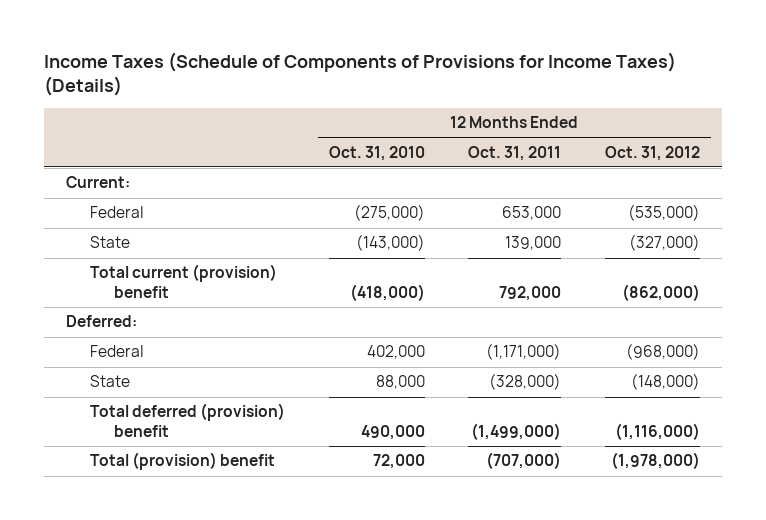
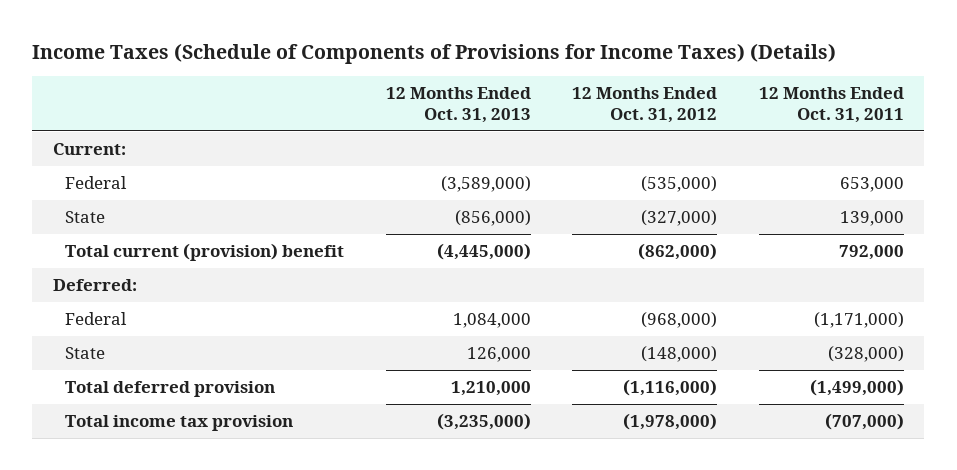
[328,145,425,161] Oct. 31, 2010 -> none
none -> [385,86,531,123] 12 Months Ended Oct. 31, 2013
[89,403,285,438] Total deferred (provision) benefit -> [65,381,276,398] Total deferred provision
[89,452,275,471] Total (provision) benefit -> [65,415,294,432] Total income tax provision

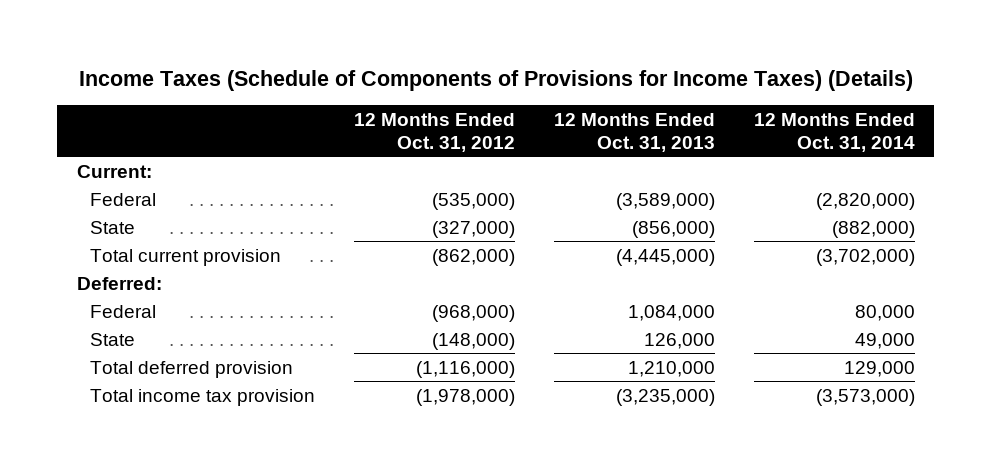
[758,86,904,123] 12 Months Ended Oct. 31, 2011 -> none
none -> [753,112,915,152] 12 Months Ended Oct. 31, 2014
[65,243,345,262] Total current (provision) benefit -> [89,248,281,266] Total current provision

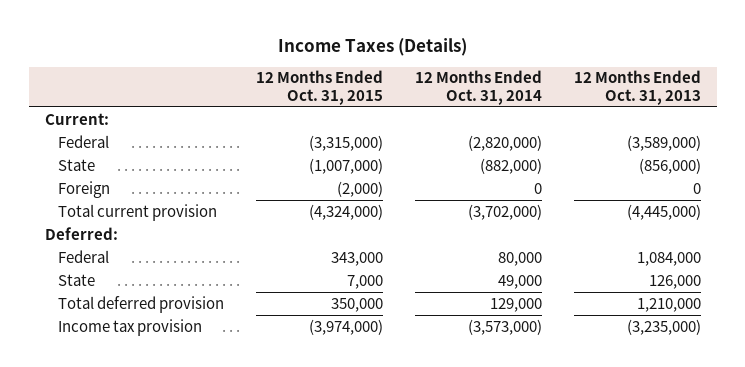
[78,70,913,92] Income Taxes (Schedule of Components of Provisions for Income Taxes) (Details) -> [277,37,467,56] Income Taxes (Details)
[353,112,515,152] 12 Months Ended Oct. 31, 2012 -> none
none -> [255,70,383,105] 12 Months Ended Oct. 31, 2015
none -> [57,180,110,198] Foreign
[89,388,315,406] Total income tax provision -> [57,318,202,336] Income tax provision

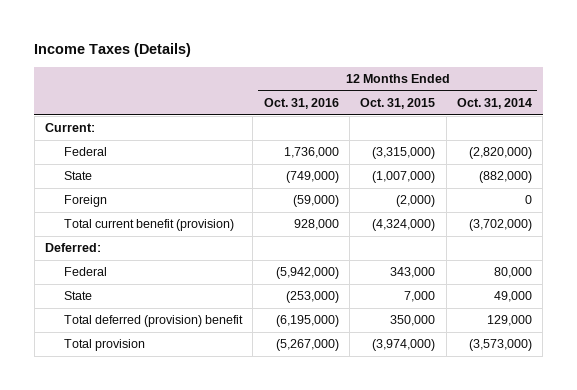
[573,70,701,105] 12 Months Ended Oct. 31, 2013 -> none
none -> [263,98,339,110] Oct. 31, 2016
[57,203,217,221] Total current provision -> [64,219,235,232] Total current benefit (provision)
[57,295,224,313] Total deferred provision -> [64,315,244,328] Total deferred (provision) benefit
[57,318,202,336] Income tax provision -> [64,339,146,352] Total provision

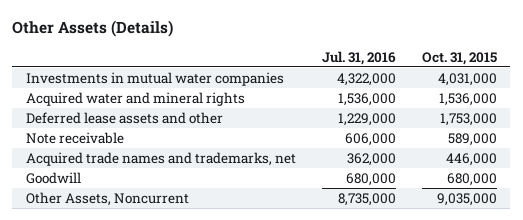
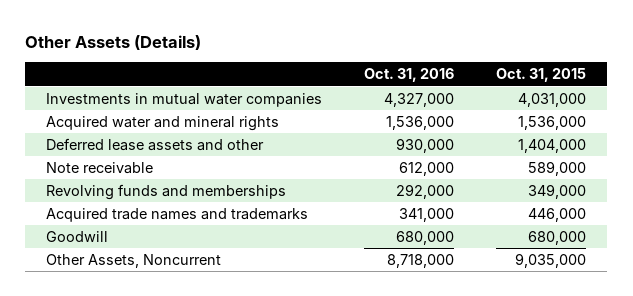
[321,50,396,65] Jul. 31, 2016 -> none
none -> [364,68,455,83] Oct. 31, 2016
[440,112,498,126] 1,753,000 -> [518,138,587,153] 1,404,000
none -> [46,183,287,200] Revolving funds and memberships
[25,151,296,166] Acquired trade names and trademarks, net -> [46,207,309,222] Acquired trade names and trademarks

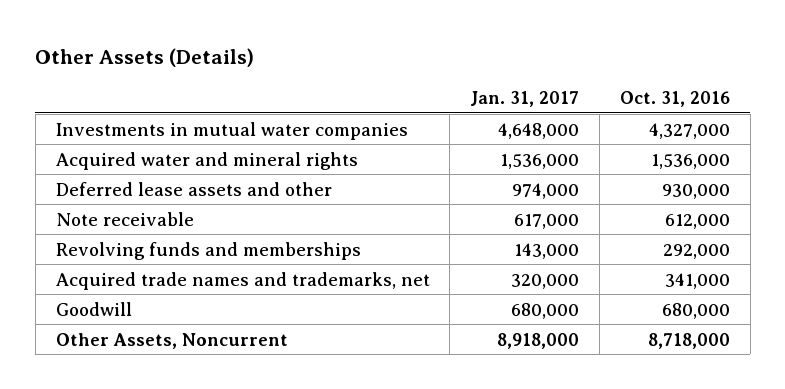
[496,68,587,83] Oct. 31, 2015 -> none
none -> [470,90,580,107] Jan. 31, 2017
[46,207,309,222] Acquired trade names and trademarks -> [55,271,430,290] Acquired trade names and trademarks, net

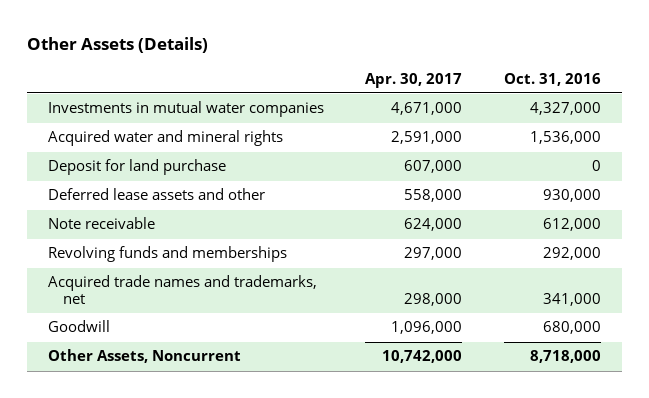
[470,90,580,107] Jan. 31, 2017 -> none
none -> [365,72,463,88] Apr. 30, 2017
none -> [47,159,226,176] Deposit for land purchase

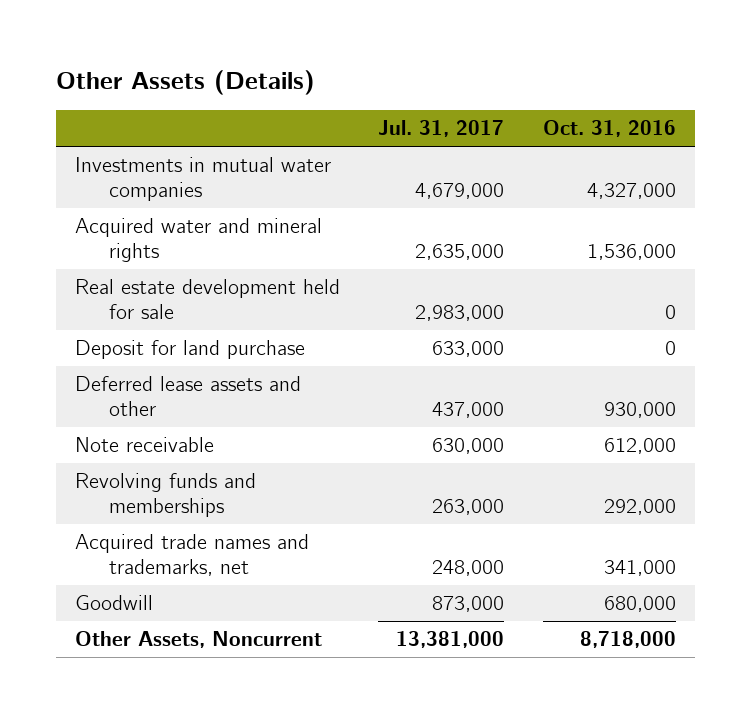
[365,72,463,88] Apr. 30, 2017 -> none
none -> [378,120,505,138] Jul. 31, 2017
none -> [75,279,341,319] Real estate development held for sale

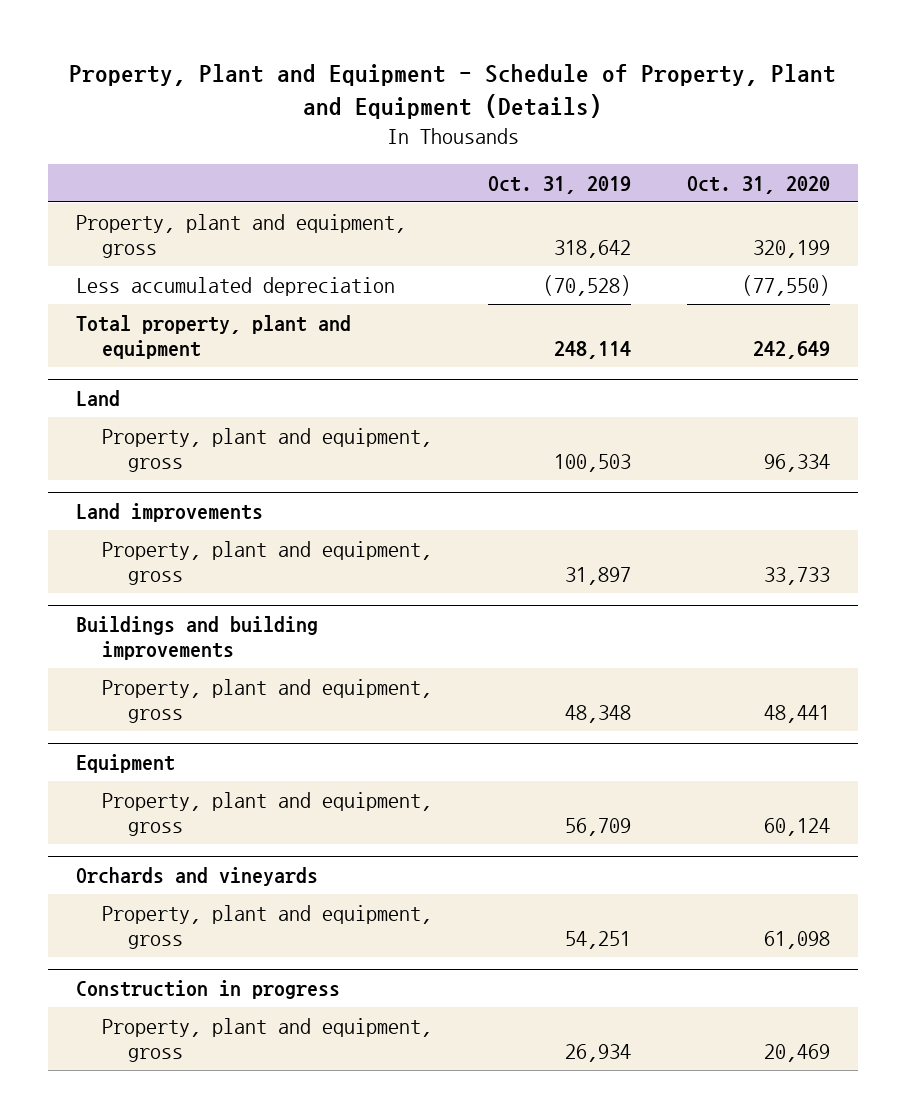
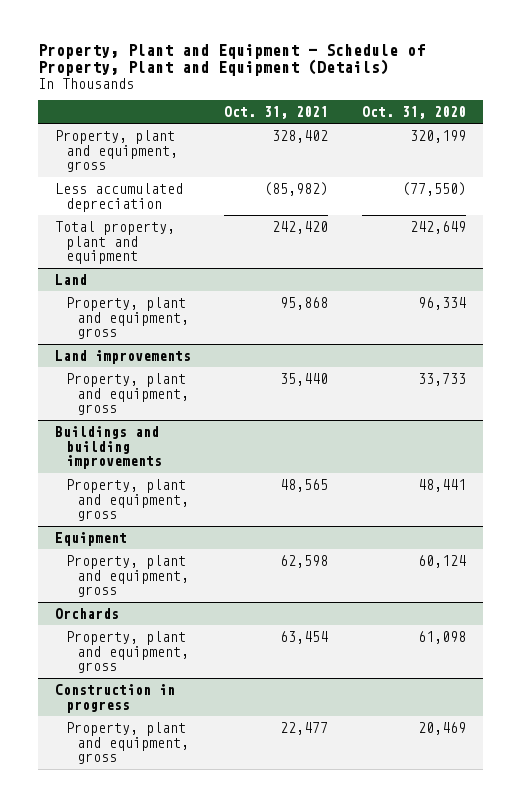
[487,175,631,194] Oct. 31, 2019 -> none
none -> [224,105,329,119] Oct. 31, 2021
[75,867,318,887] Orchards and vineyards -> [54,607,119,619] Orchards

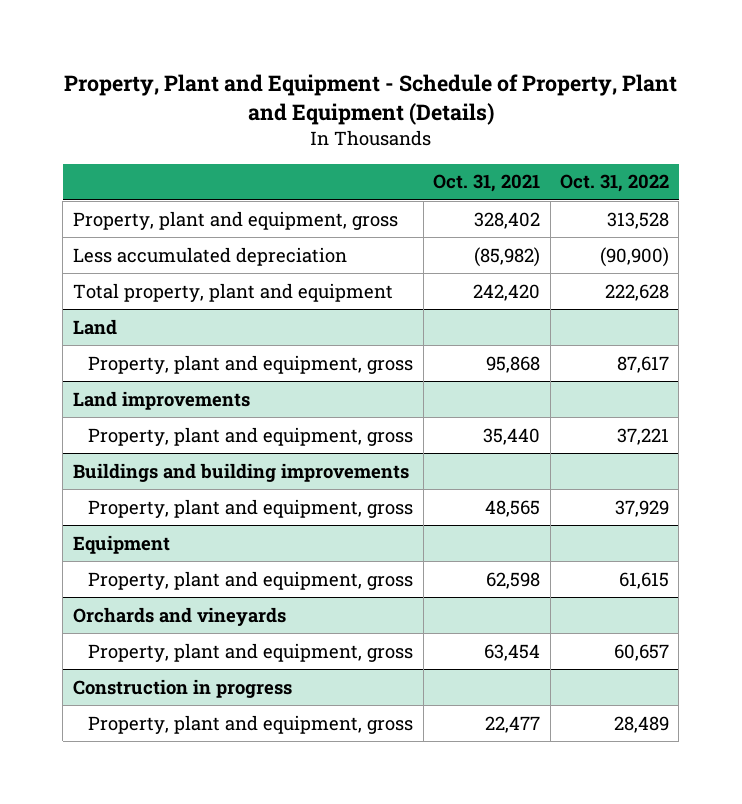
[362,105,467,119] Oct. 31, 2020 -> none
none -> [559,174,669,193] Oct. 31, 2022
[54,607,119,619] Orchards -> [72,606,286,626] Orchards and vineyards

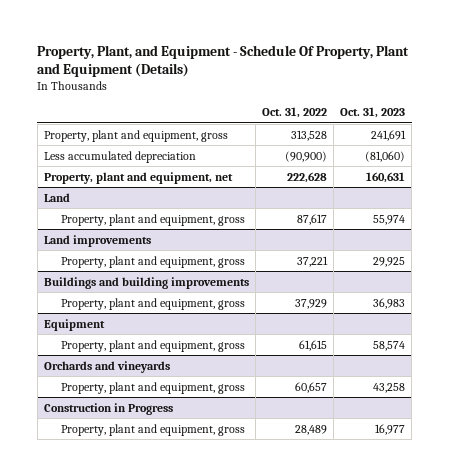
[63,74,677,126] Property, Plant and Equipment - Schedule of Property, Plant and Equipment (Details) -> [37,44,410,77] Property, Plant, and Equipment - Schedule Of Property, Plant and Equipment (Details)
[433,174,541,193] Oct. 31, 2021 -> none
none -> [340,107,406,119] Oct. 31, 2023
[72,282,393,302] Total property, plant and equipment -> [43,171,233,184] Property, plant and equipment, net
[72,678,292,698] Construction in progress -> [43,402,173,415] Construction in Progress

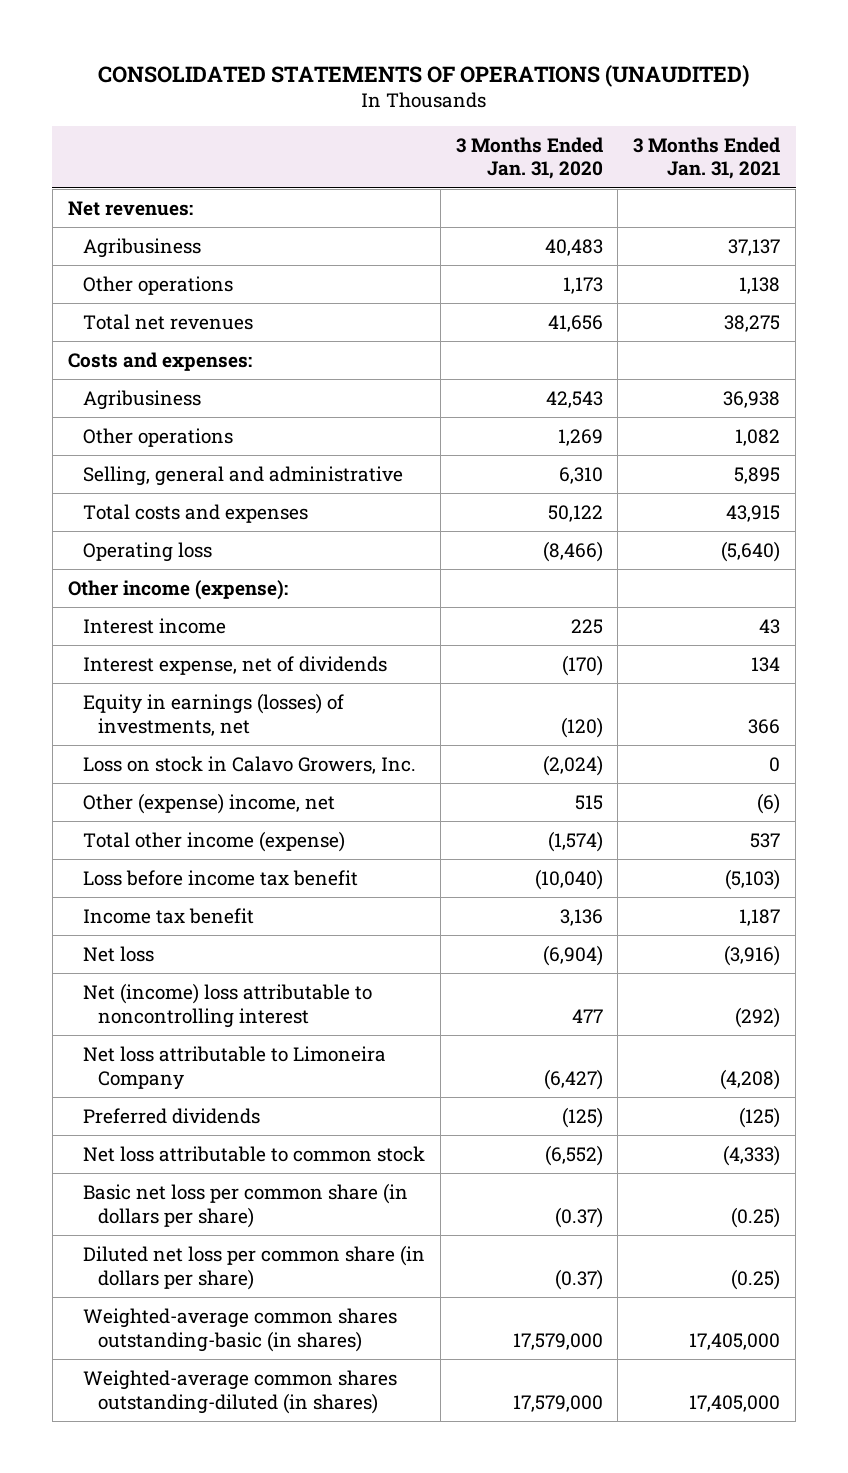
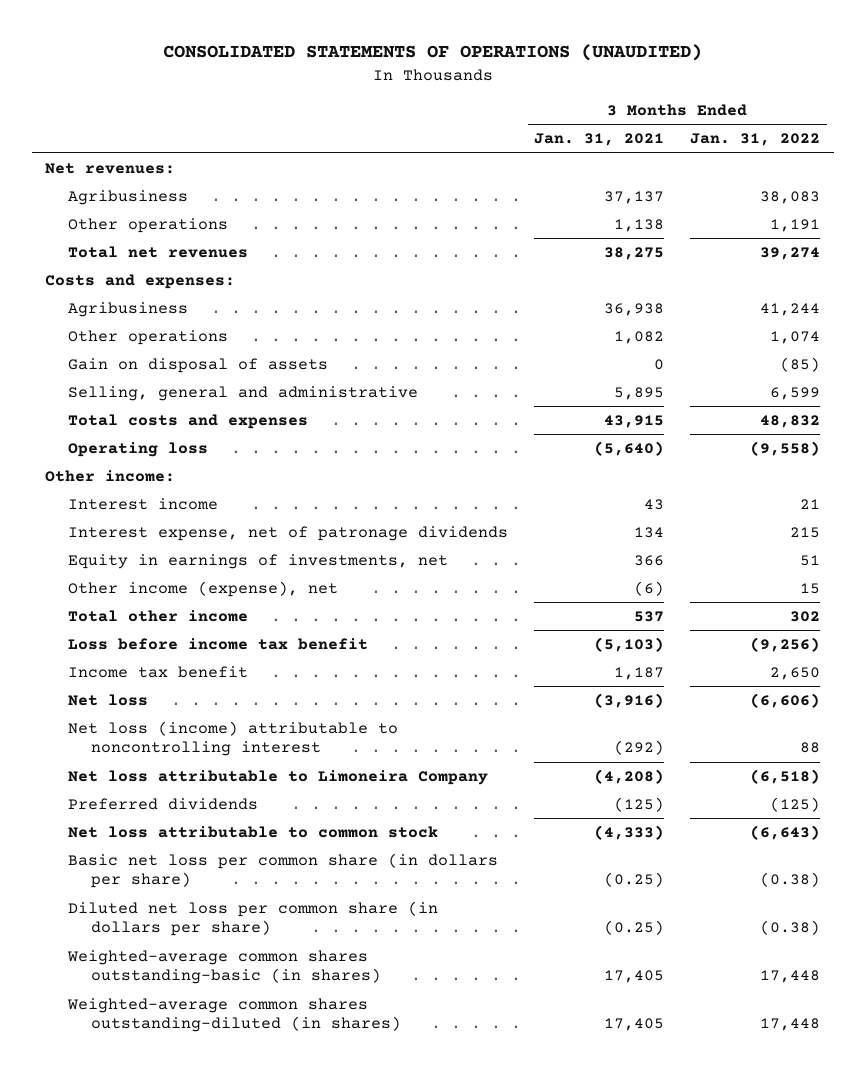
[455,136,603,180] 3 Months Ended Jan. 31, 2020 -> none
none -> [690,133,821,147] Jan. 31, 2022
none -> [68,357,329,373] Gain on disposal of assets
[67,579,288,600] Other income (expense): -> [45,469,176,482] Other income:
[83,755,417,774] Loss on stock in Calavo Growers, Inc. -> none
[83,655,388,675] Interest expense, net of dividends -> [68,525,509,541] Interest expense, net of patronage dividends
[83,692,345,736] Equity in earnings (losses) of investments, net -> [68,553,449,569] Equity in earnings of investments, net
[83,792,336,814] Other (expense) income, net -> [68,580,339,597] Other income (expense), net
[83,830,346,852] Total other income (expense) -> [68,609,249,622] Total other income
[83,982,373,1028] Net (income) loss attributable to noncontrolling interest -> [68,720,399,757] Net loss (income) attributable to noncontrolling interest
[689,1332,781,1350] 17,405,000 -> [604,970,665,984] 17,405
[689,1394,781,1412] 17,405,000 -> [604,1018,665,1032] 17,405

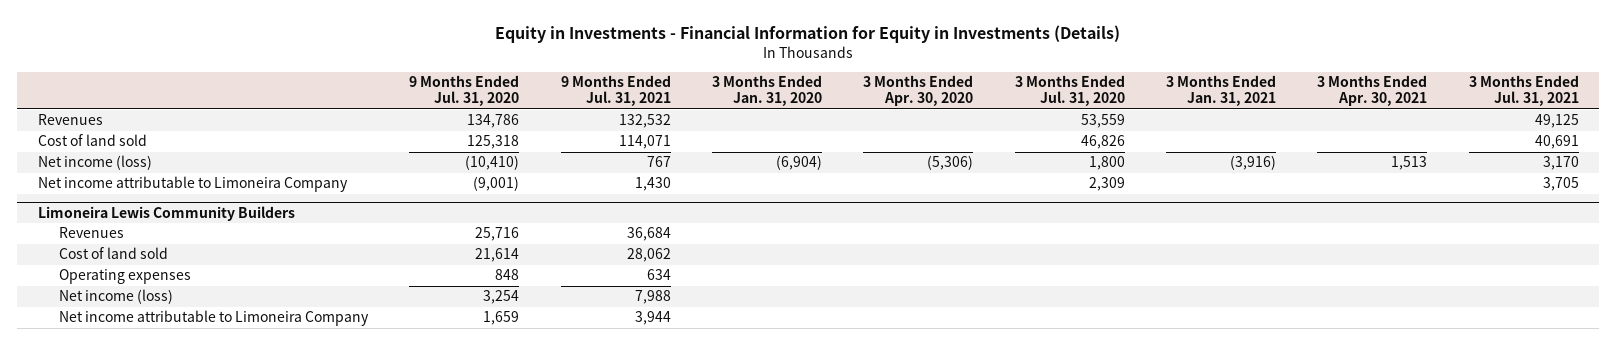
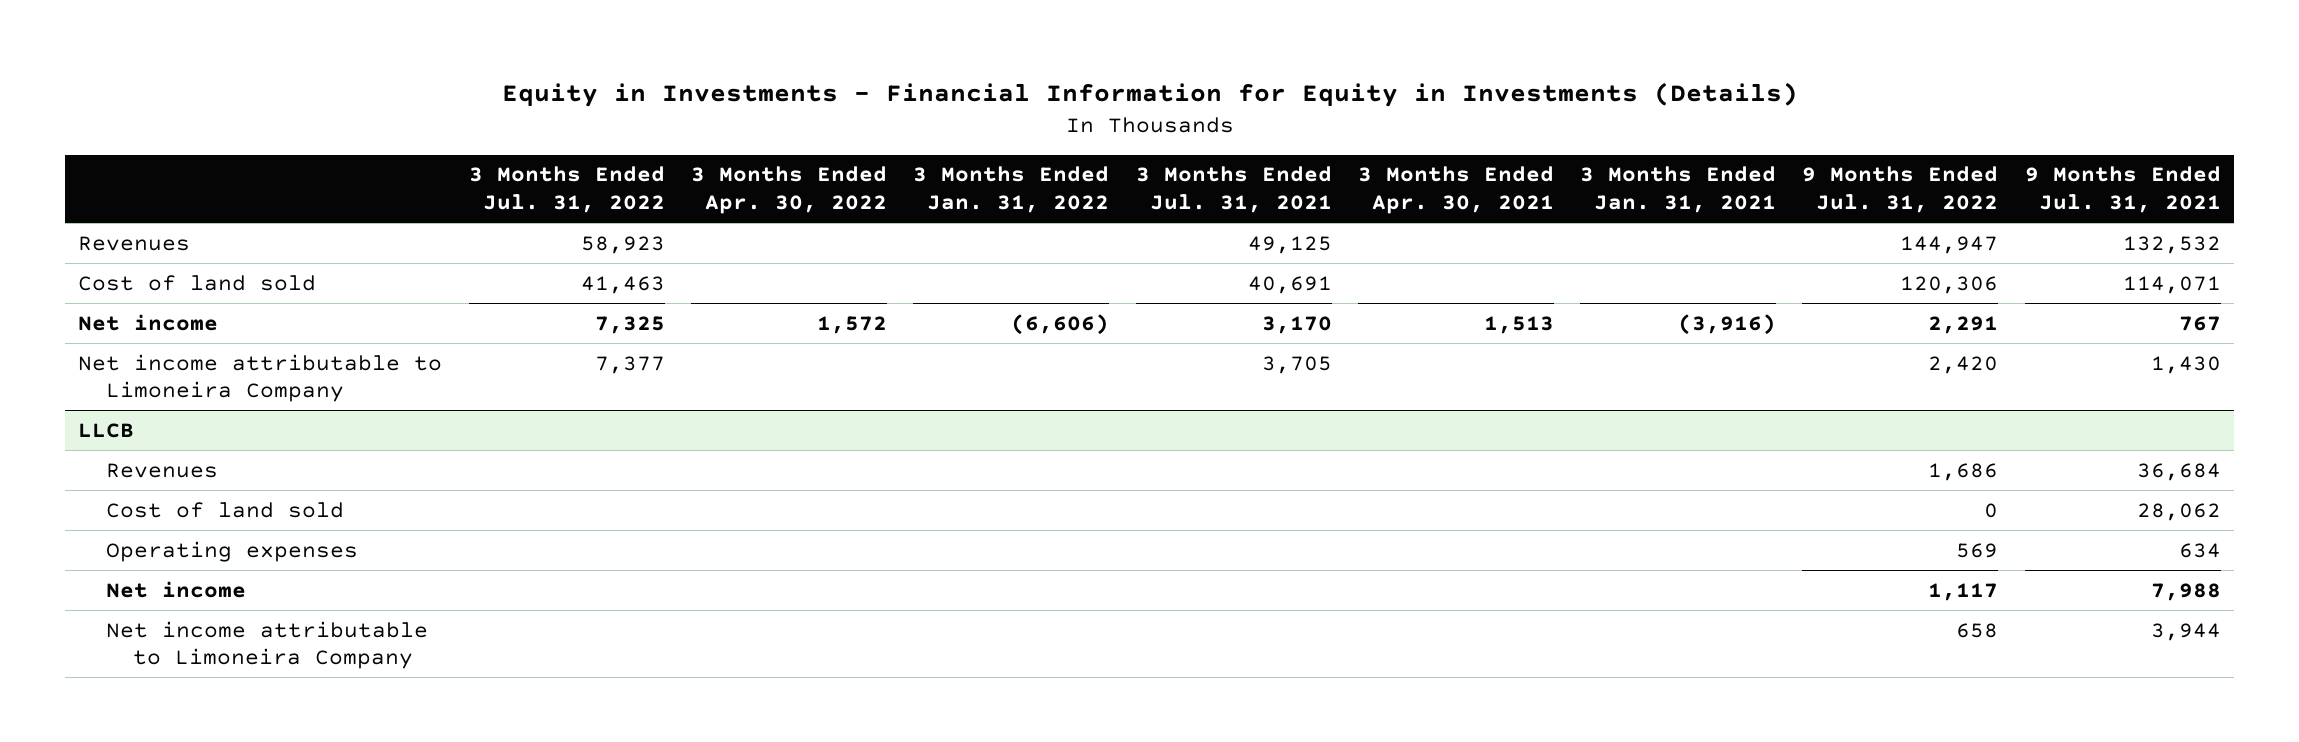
[409,75,520,107] 9 Months Ended Jul. 31, 2020 -> none
[712,75,823,107] 3 Months Ended Jan. 31, 2020 -> none
[863,75,974,107] 3 Months Ended Apr. 30, 2020 -> none
[1014,75,1125,107] 3 Months Ended Jul. 31, 2020 -> none
none -> [468,166,665,213] 3 Months Ended Jul. 31, 2022
none -> [691,166,888,214] 3 Months Ended Apr. 30, 2022
none -> [913,166,1110,213] 3 Months Ended Jan. 31, 2022
none -> [1802,166,1999,213] 9 Months Ended Jul. 31, 2022
[38,155,153,171] Net income (loss) -> [78,313,219,331] Net income
[38,205,296,221] Limoneira Lewis Community Builders -> none
none -> [78,422,135,438] LLCB
[59,289,174,305] Net income (loss) -> [105,580,246,598] Net income

